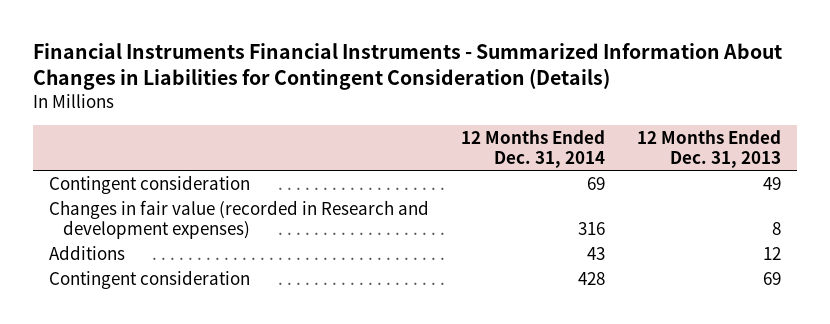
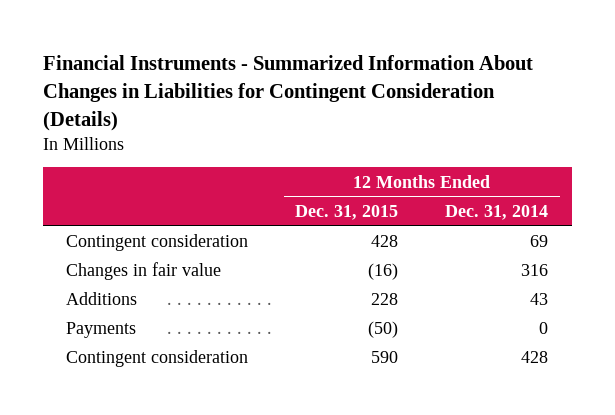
[32,43,782,91] Financial Instruments Financial Instruments - Summarized Information About Changes in Liabilities for Contingent Consideration (Details) -> [42,55,533,131] Financial Instruments - Summarized Information About Changes in Liabilities for Contingent Consideration (Details)
[637,129,782,169] 12 Months Ended Dec. 31, 2013 -> none
none -> [295,204,399,220] Dec. 31, 2015
[48,199,429,239] Changes in fair value (recorded in Research and development expenses) -> [66,262,222,281] Changes in fair value
none -> [66,322,137,339] Payments

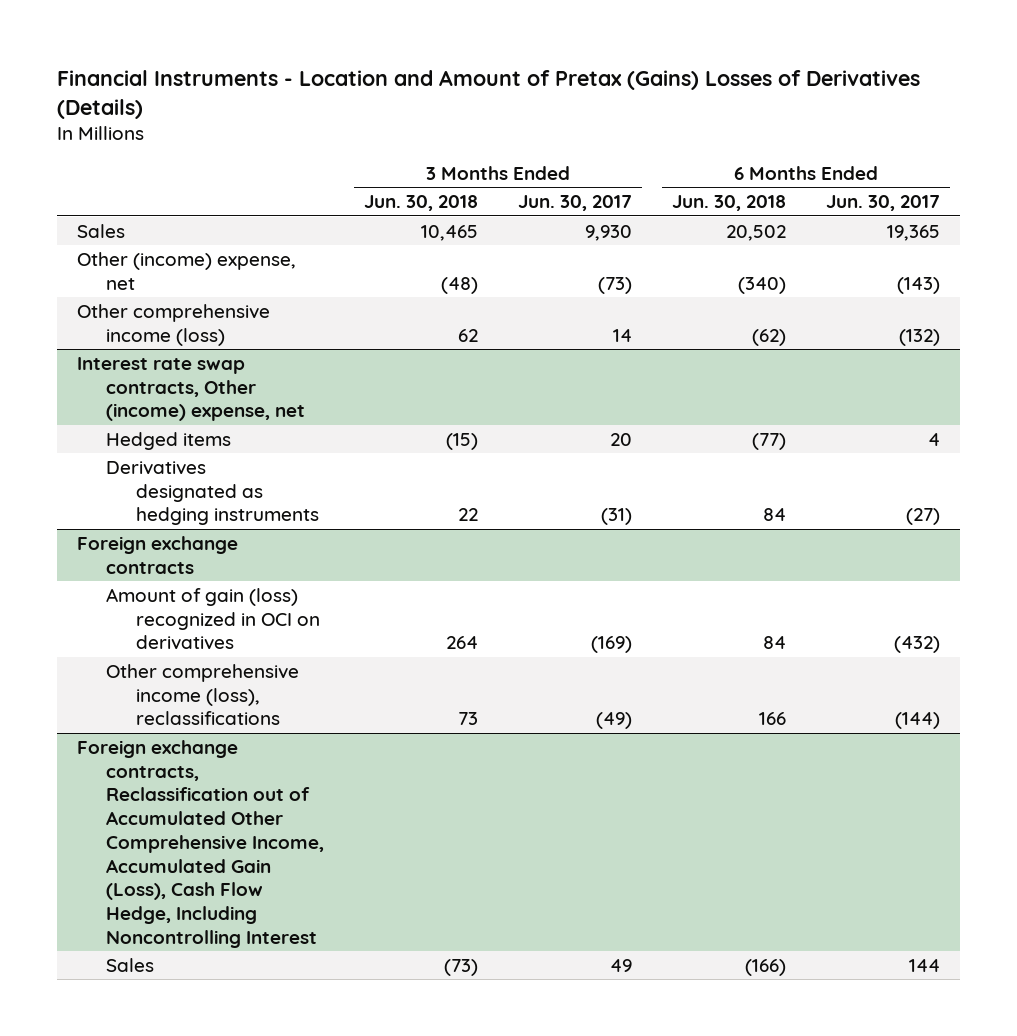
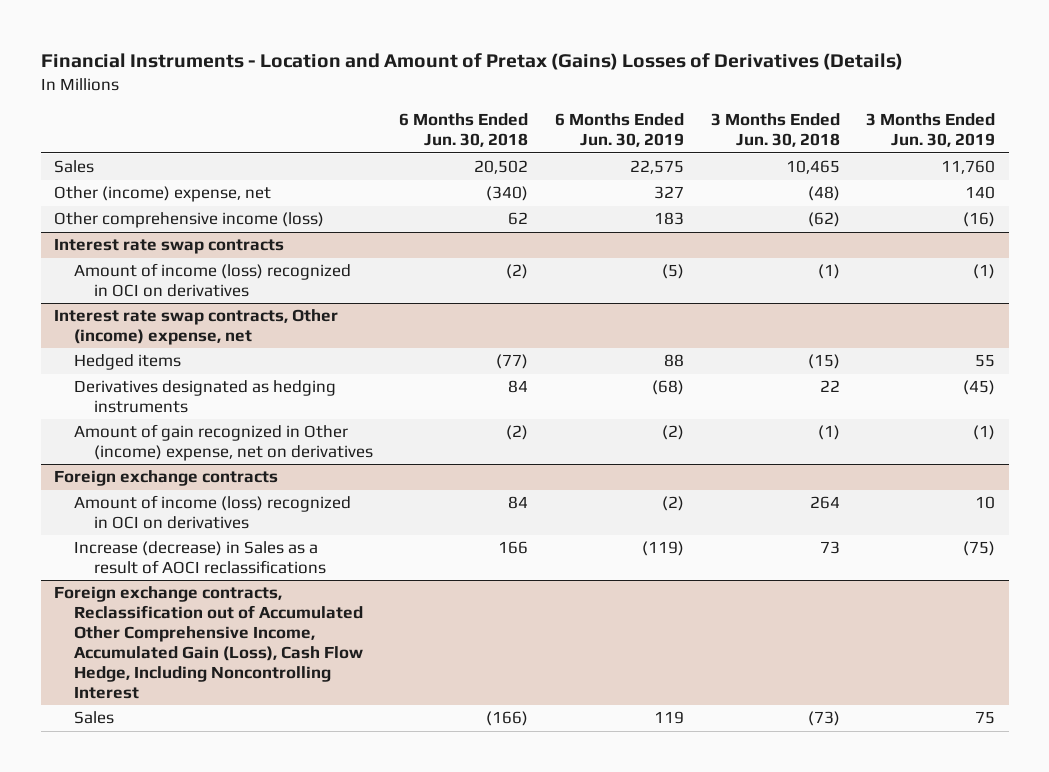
[518,195,633,212] Jun. 30, 2017 -> none
[826,195,941,212] Jun. 30, 2017 -> none
none -> [554,113,684,148] 6 Months Ended Jun. 30, 2019
none -> [866,113,996,148] 3 Months Ended Jun. 30, 2019
[458,328,479,342] 62 -> [807,212,840,228] (62)
[752,328,787,346] (62) -> [508,212,529,226] 62
none -> [53,238,284,255] Interest rate swap contracts
none -> [73,263,351,298] Amount of income (loss) recognized in OCI on derivatives
none -> [73,424,373,462] Amount of gain recognized in Other (income) expense, net on derivatives
[106,587,321,651] Amount of gain (loss) recognized in OCI on derivatives -> [73,495,351,530] Amount of income (loss) recognized in OCI on derivatives
[106,663,300,726] Other comprehensive income (loss), reclassifications -> [73,541,326,575] Increase (decrease) in Sales as a result of AOCI reclassifications

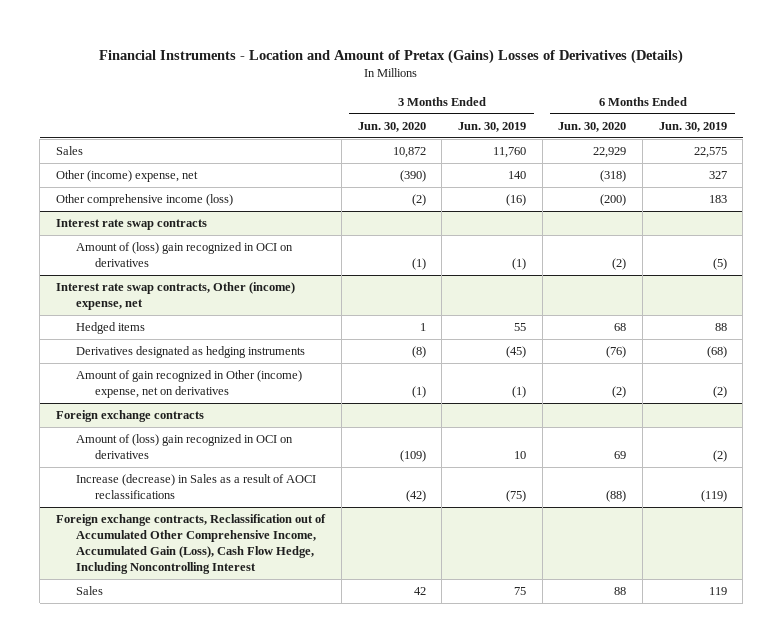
[399,113,529,148] 6 Months Ended Jun. 30, 2018 -> none
[710,113,840,148] 3 Months Ended Jun. 30, 2018 -> none
none -> [357,121,426,132] Jun. 30, 2020
none -> [558,121,627,132] Jun. 30, 2020
[73,263,351,298] Amount of income (loss) recognized in OCI on derivatives -> [75,242,293,268] Amount of (loss) gain recognized in OCI on derivatives
[73,495,351,530] Amount of income (loss) recognized in OCI on derivatives -> [75,434,293,460] Amount of (loss) gain recognized in OCI on derivatives

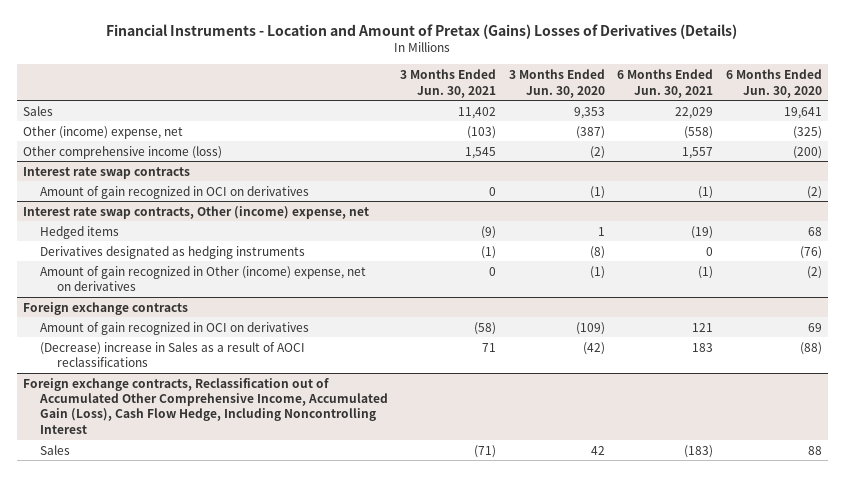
[457,121,526,132] Jun. 30, 2019 -> none
[658,121,727,132] Jun. 30, 2019 -> none
none -> [400,69,497,98] 3 Months Ended Jun. 30, 2021
none -> [617,69,714,98] 6 Months Ended Jun. 30, 2021
[392,147,426,159] 10,872 -> [573,106,605,119] 9,353
[593,147,627,159] 22,929 -> [783,106,822,119] 19,641
[399,170,426,183] (390) -> [575,125,605,139] (387)
[600,170,627,183] (318) -> [792,125,822,139] (325)
[75,242,293,268] Amount of (loss) gain recognized in OCI on derivatives -> [39,185,309,199] Amount of gain recognized in OCI on derivatives
[75,434,293,460] Amount of (loss) gain recognized in OCI on derivatives -> [39,321,309,335] Amount of gain recognized in OCI on derivatives
[75,474,316,500] Increase (decrease) in Sales as a result of AOCI reclassifications -> [39,341,305,368] (Decrease) increase in Sales as a result of AOCI reclassifications

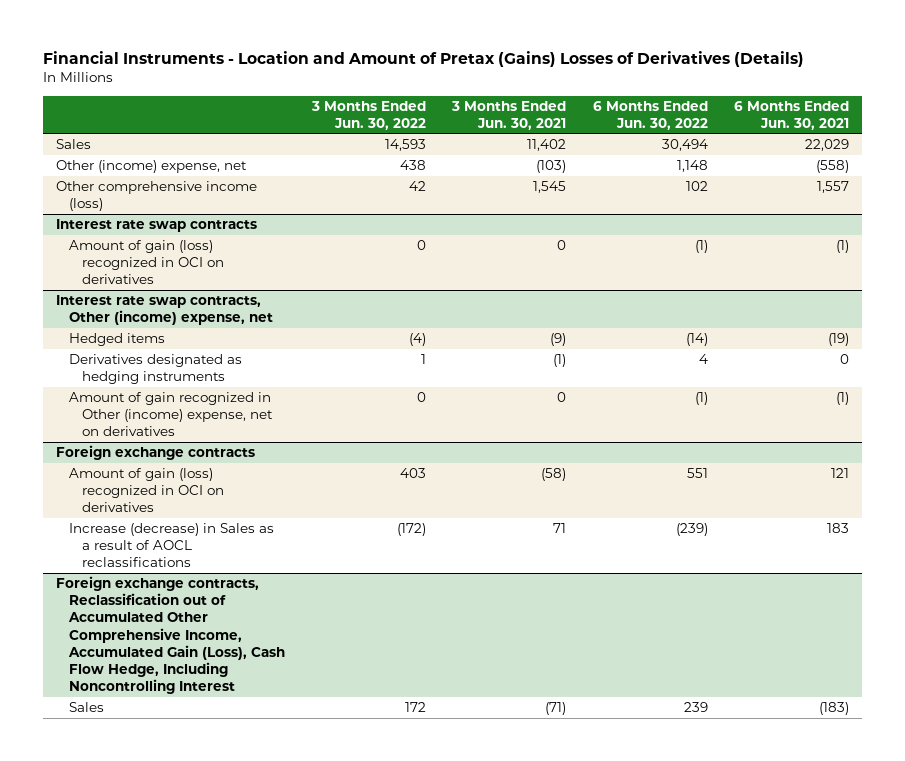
[508,69,605,98] 3 Months Ended Jun. 30, 2020 -> none
[725,69,822,98] 6 Months Ended Jun. 30, 2020 -> none
none -> [310,100,426,130] 3 Months Ended Jun. 30, 2022
none -> [592,100,708,130] 6 Months Ended Jun. 30, 2022
[39,185,309,199] Amount of gain recognized in OCI on derivatives -> [69,240,225,285] Amount of gain (loss) recognized in OCI on derivatives
[39,321,309,335] Amount of gain recognized in OCI on derivatives -> [69,468,225,513] Amount of gain (loss) recognized in OCI on derivatives
[39,341,305,368] (Decrease) increase in Sales as a result of AOCI reclassifications -> [69,523,275,568] Increase (decrease) in Sales as a result of AOCL reclassifications

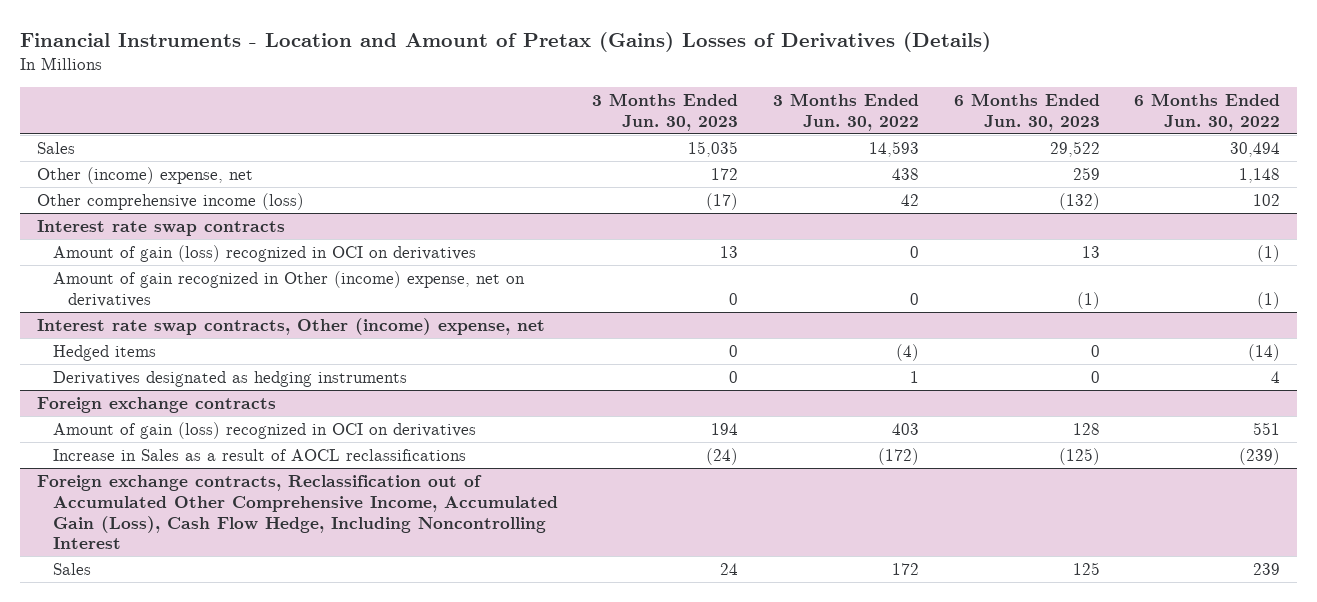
[451,100,567,130] 3 Months Ended Jun. 30, 2021 -> none
[734,100,850,130] 6 Months Ended Jun. 30, 2021 -> none
none -> [592,92,739,131] 3 Months Ended Jun. 30, 2023
none -> [953,92,1100,131] 6 Months Ended Jun. 30, 2023
none -> [52,270,525,307] Amount of gain recognized in Other (income) expense, net on derivatives
[69,392,274,437] Amount of gain recognized in Other (income) expense, net on derivatives -> none
[69,523,275,568] Increase (decrease) in Sales as a result of AOCL reclassifications -> [52,448,466,461] Increase in Sales as a result of AOCL reclassifications

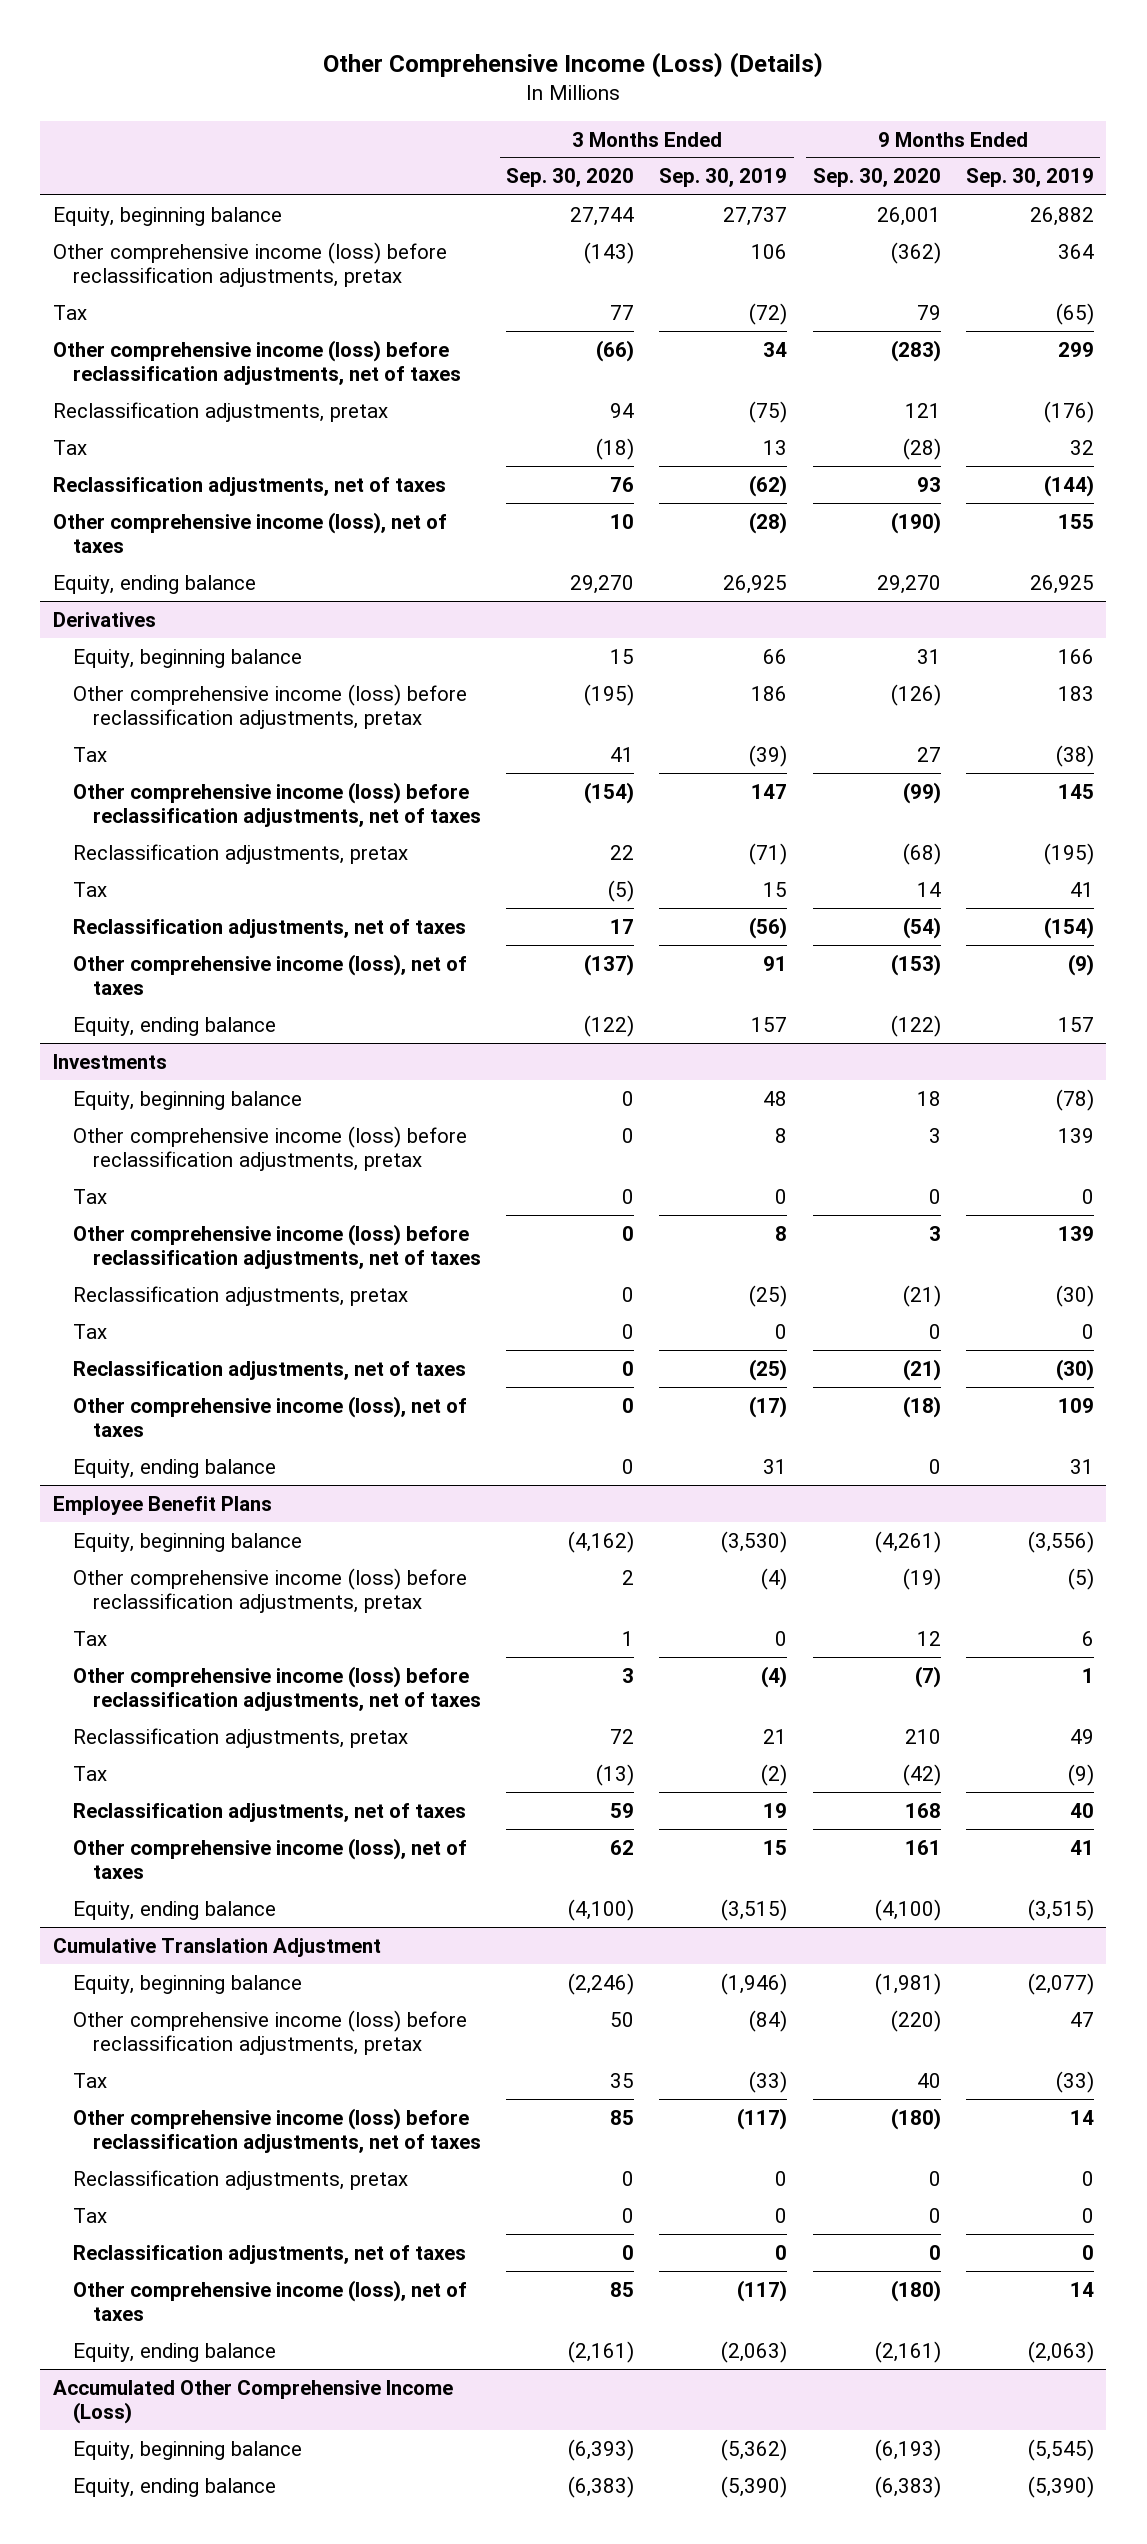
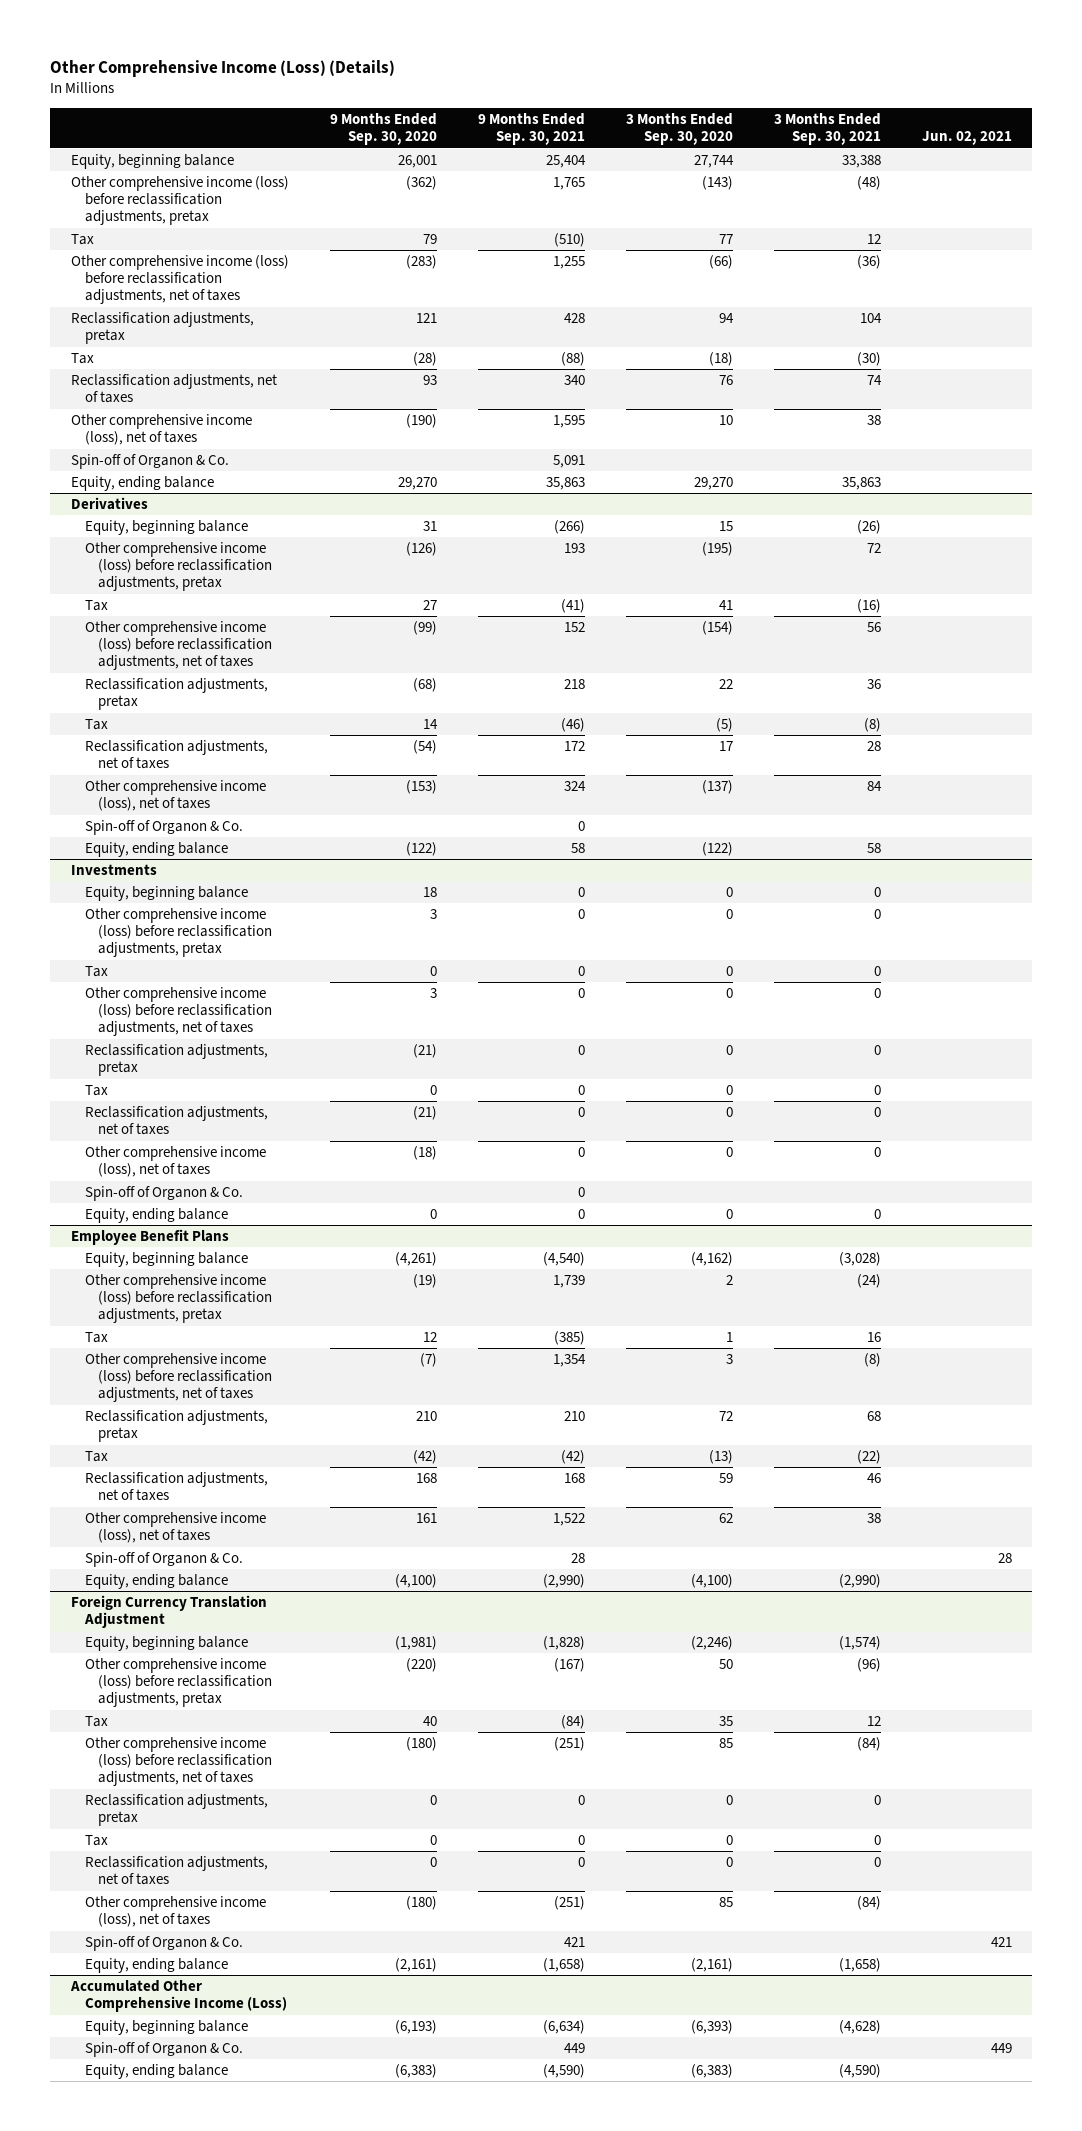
[659,168,788,188] Sep. 30, 2019 -> none
[965,168,1094,188] Sep. 30, 2019 -> none
none -> [477,113,585,146] 9 Months Ended Sep. 30, 2021
none -> [773,113,881,146] 3 Months Ended Sep. 30, 2021
none -> [921,131,1012,146] Jun. 02, 2021
none -> [70,454,229,470] Spin-off of Organon & Co.
none -> [84,820,243,836] Spin-off of Organon & Co.
none -> [84,1186,243,1202] Spin-off of Organon & Co.
none -> [84,1552,243,1568] Spin-off of Organon & Co.
[52,1937,381,1957] Cumulative Translation Adjustment -> [70,1595,267,1629] Foreign Currency Translation Adjustment
none -> [84,1936,243,1952] Spin-off of Organon & Co.
none -> [84,2042,243,2058] Spin-off of Organon & Co.

